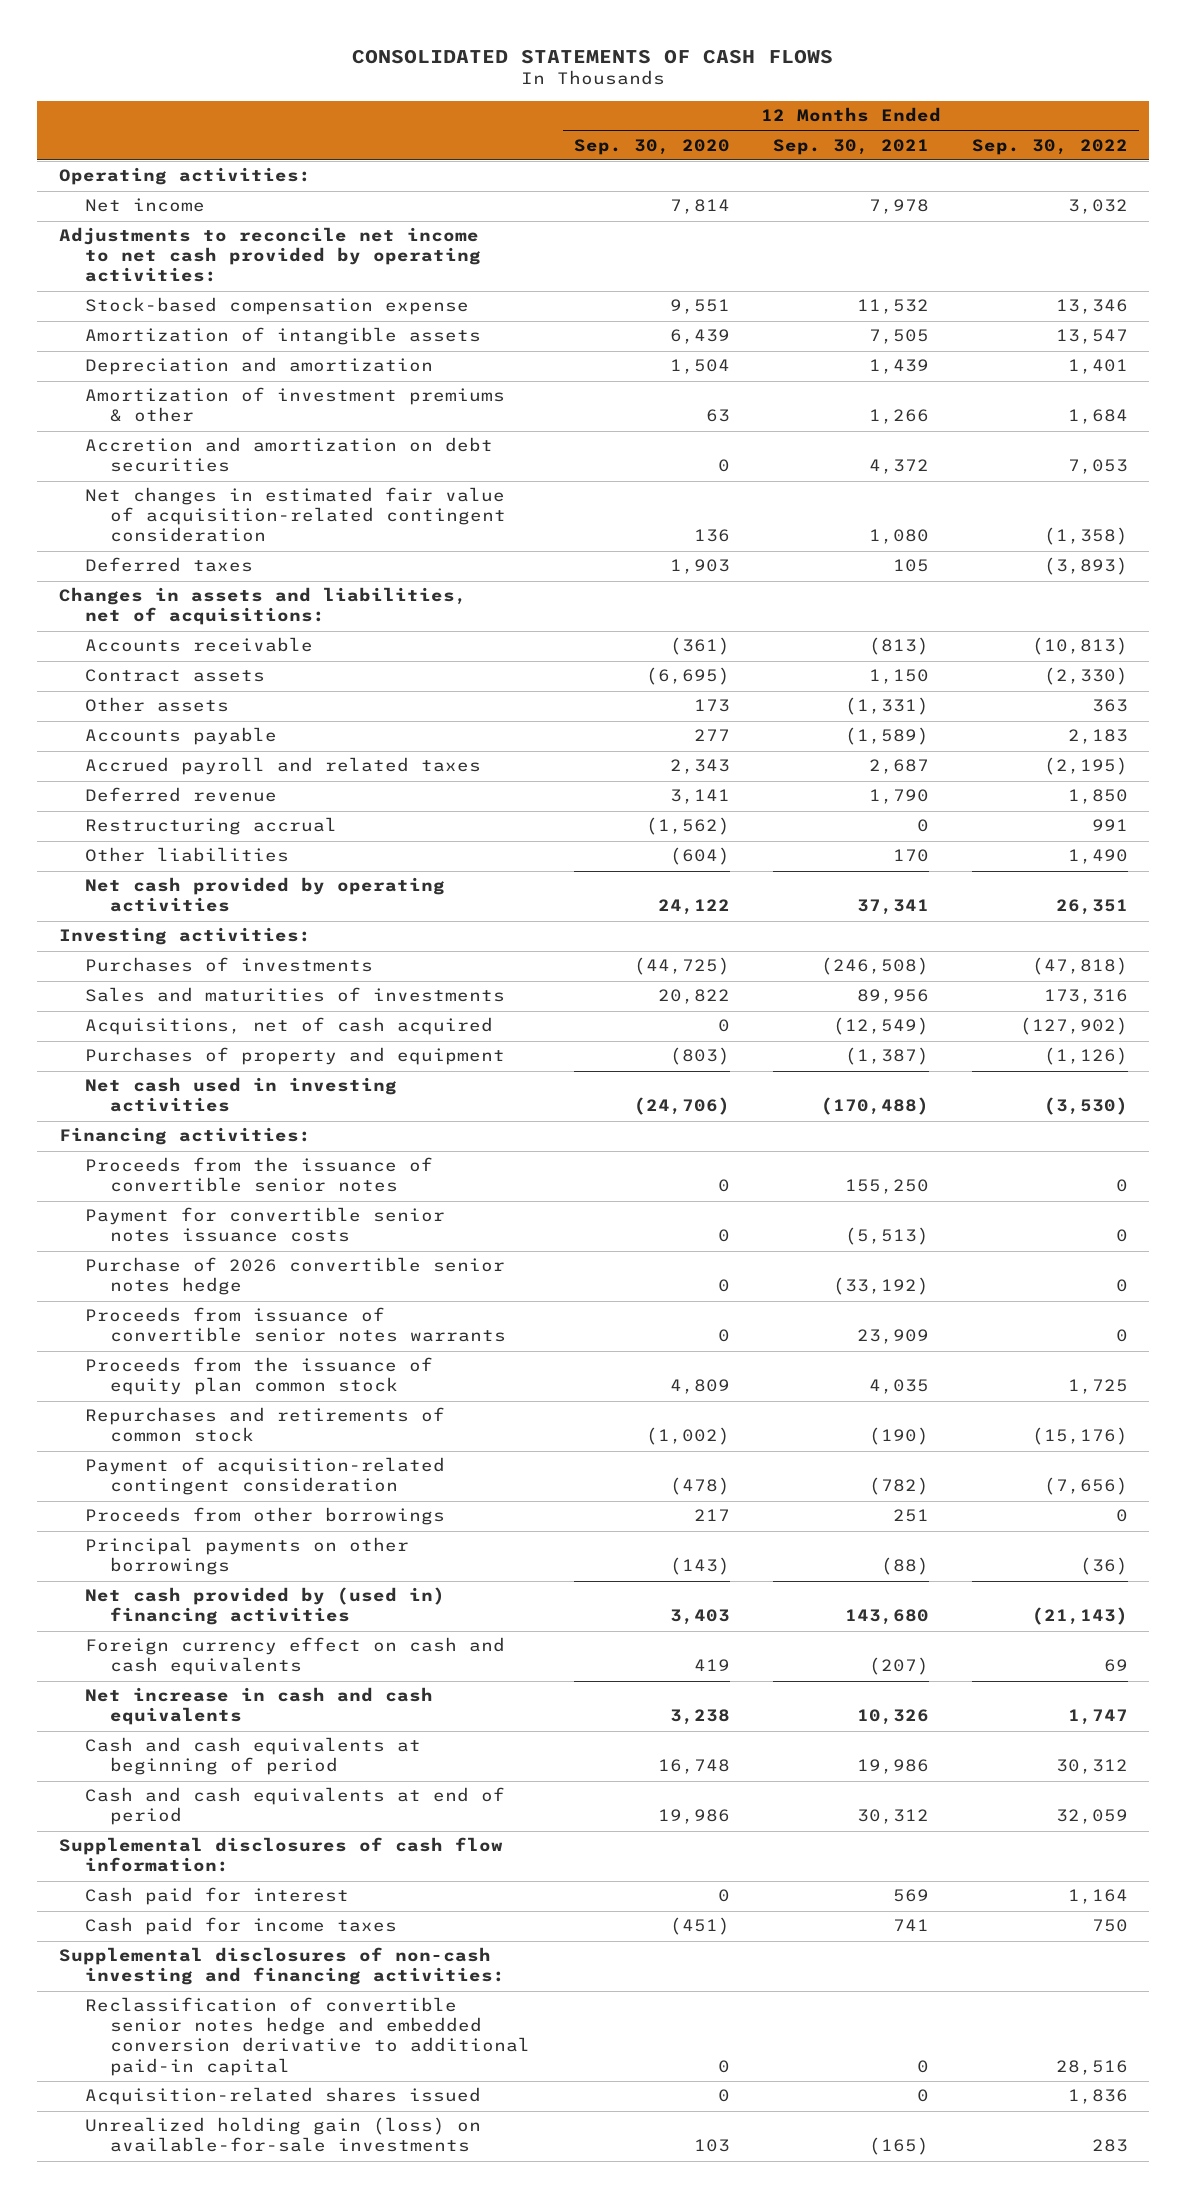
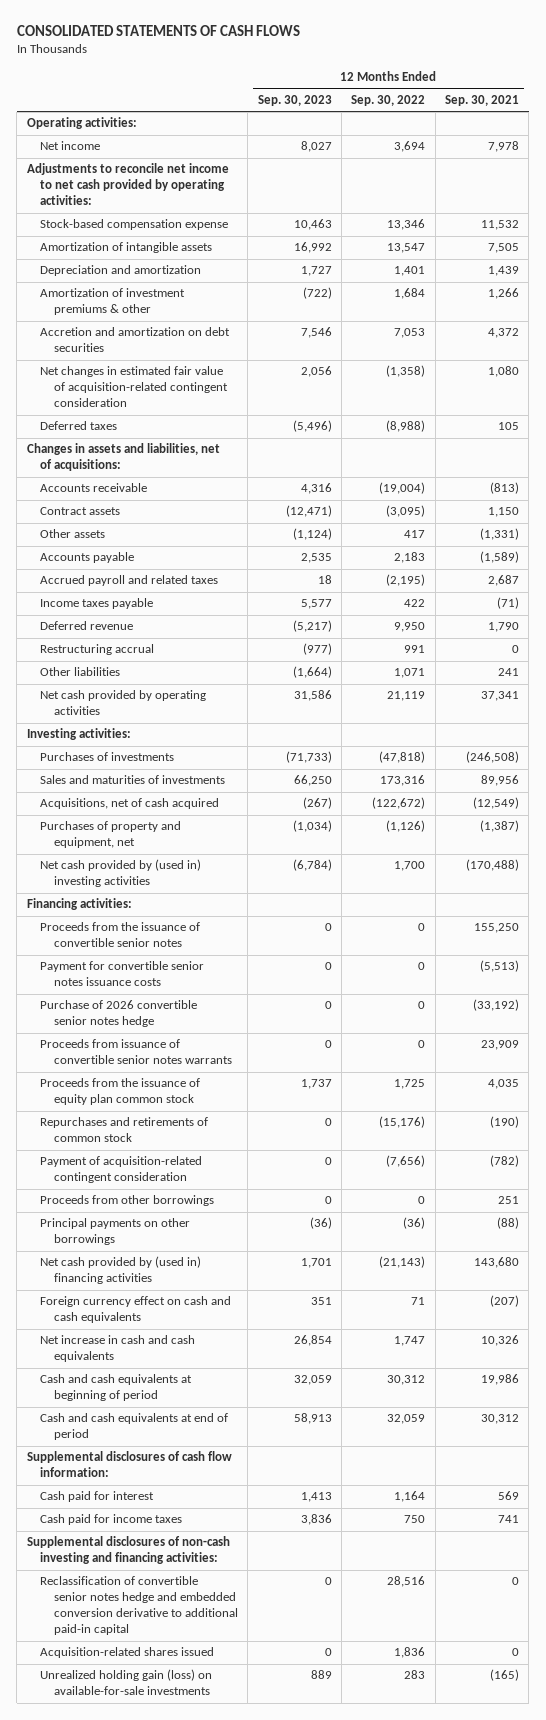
[573,138,730,155] Sep. 30, 2020 -> none
none -> [257,94,332,106] Sep. 30, 2023
[1067,199,1128,215] 3,032 -> [394,141,426,153] 3,694
[1043,557,1128,576] (3,893) -> [386,420,426,433] (8,988)
[1031,637,1128,656] (10,813) -> [379,482,426,495] (19,004)
[1043,667,1128,686] (2,330) -> [386,505,426,518] (3,095)
[1091,699,1128,713] 363 -> [404,530,426,539] 417
none -> [40,598,154,610] Income taxes payable
[1067,789,1128,805] 1,850 -> [394,622,426,633] 9,950
[892,849,929,863] 170 -> [498,668,520,677] 241
[1067,849,1128,865] 1,490 -> [394,668,426,679] 1,071
[1055,899,1128,916] 26,351 -> [387,691,426,702] 21,119
[1019,1017,1128,1036] (127,902) -> [372,797,426,810] (122,672)
[84,1047,505,1066] Purchases of property and equipment -> [40,821,182,849] Purchases of property and equipment, net
[84,1077,397,1113] Net cash used in investing activities -> [40,859,202,888] Net cash provided by (used in) investing activities
[1043,1097,1128,1116] (3,530) -> [394,861,426,872] 1,700
[1103,1659,1128,1673] 69 -> [411,1297,426,1306] 71

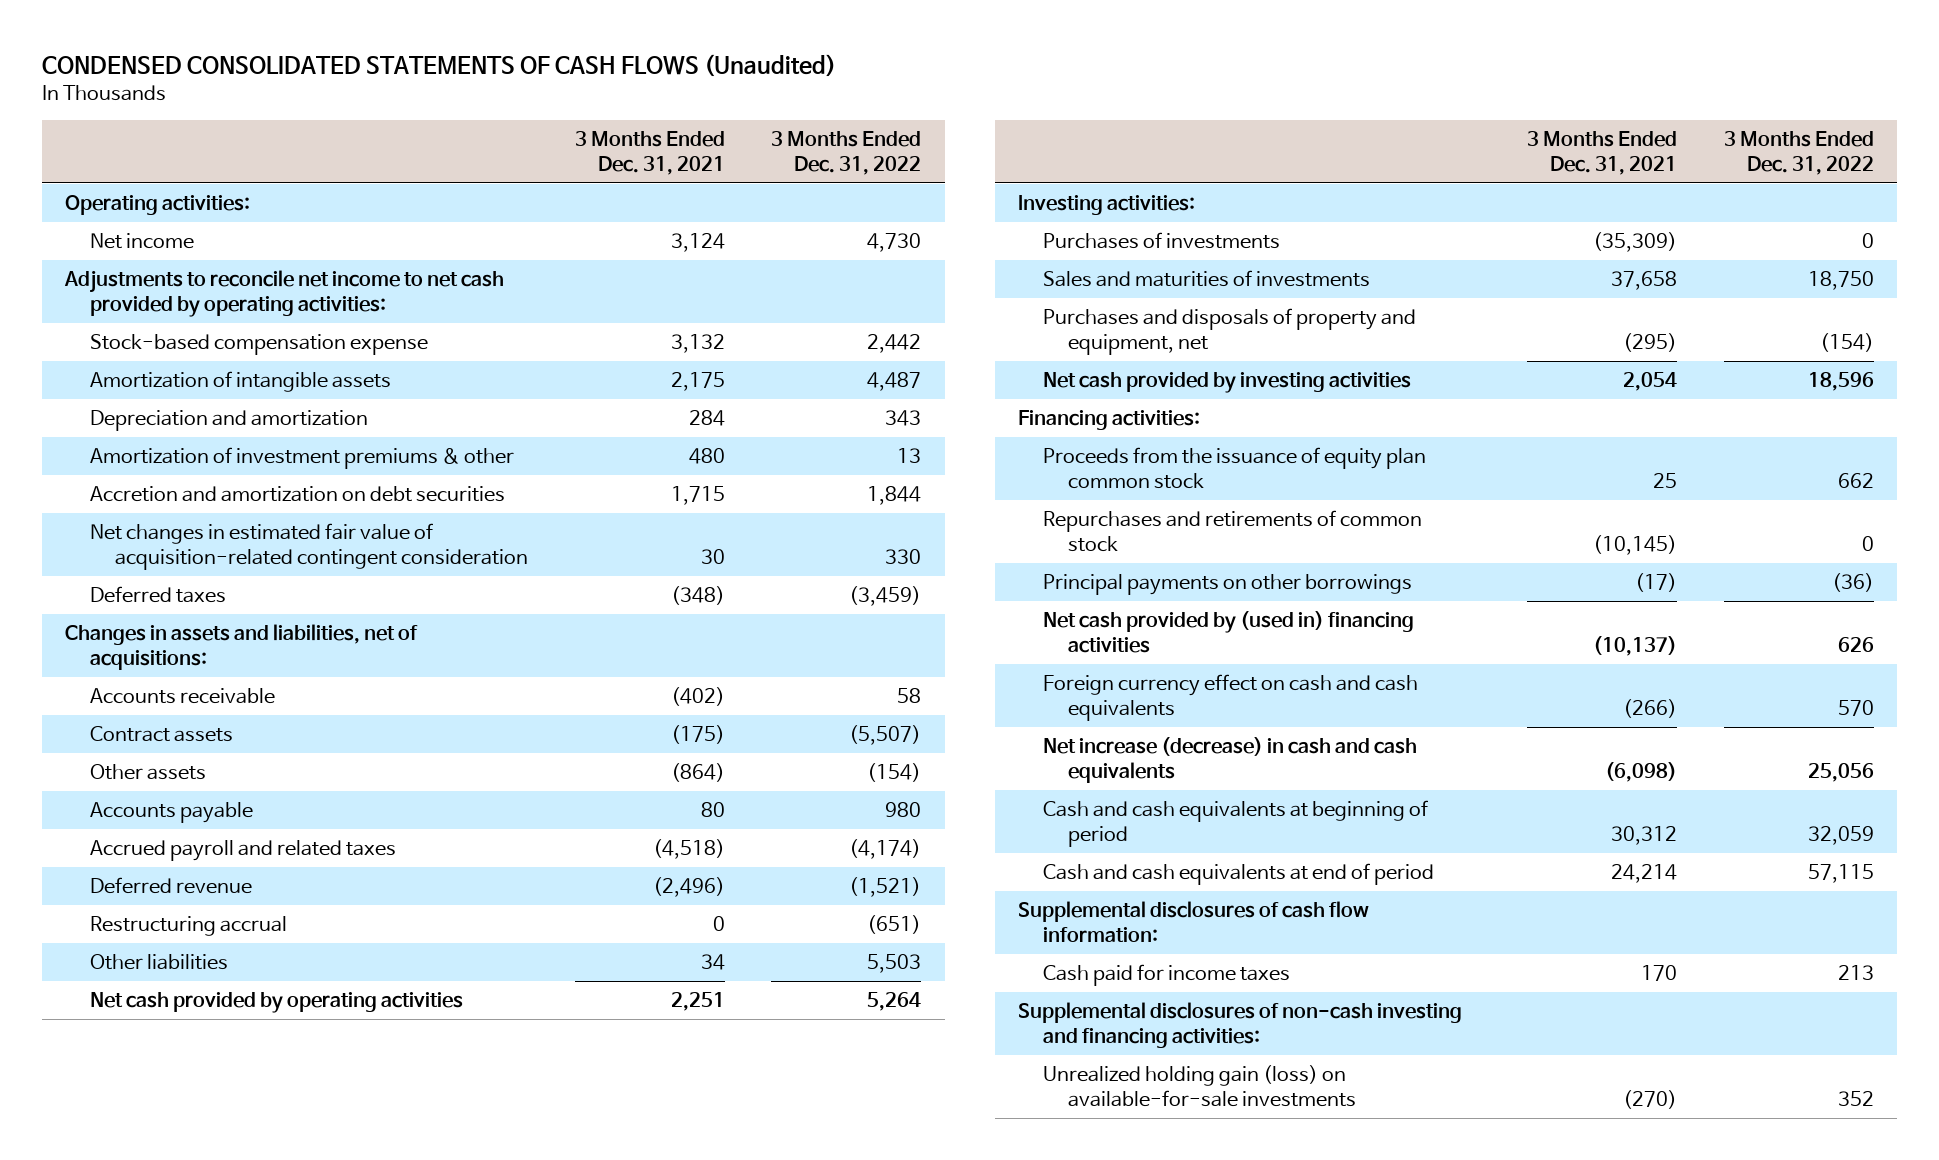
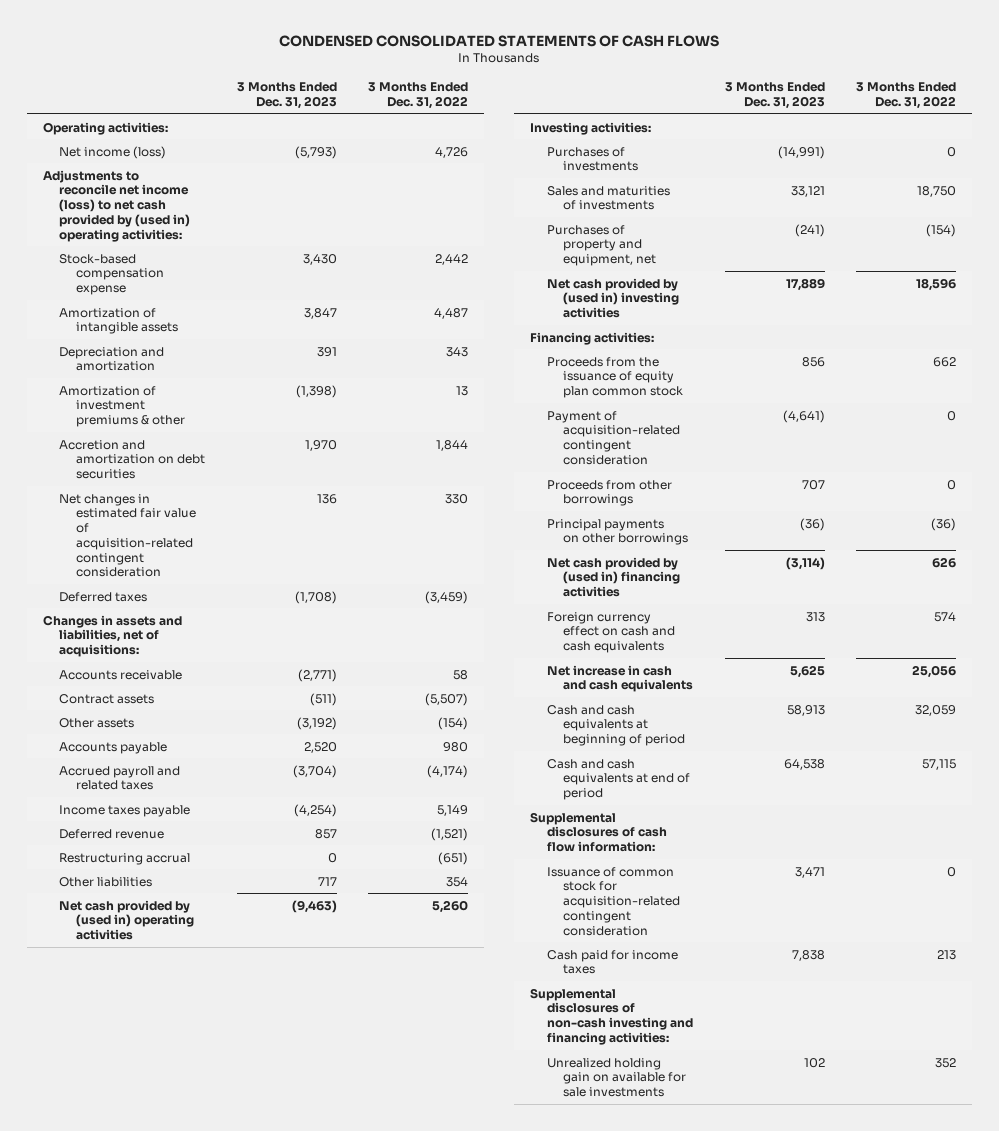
[41,54,836,78] CONDENSED CONSOLIDATED STATEMENTS OF CASH FLOWS (Unaudited) -> [279,34,720,47] CONDENSED CONSOLIDATED STATEMENTS OF CASH FLOWS
[574,131,725,176] 3 Months Ended Dec. 31, 2021 -> none
none -> [237,82,338,109] 3 Months Ended Dec. 31, 2023
[90,233,195,250] Net income -> [59,145,167,159] Net income (loss)
[867,233,922,253] 4,730 -> [435,146,469,158] 4,726
[64,270,505,318] Adjustments to reconcile net income to net cash provided by operating activities: -> [42,169,191,242] Adjustments to reconcile net income (loss) to net cash provided by (used in) operating activities:
none -> [59,804,191,817] Income taxes payable
[867,954,922,974] 5,503 -> [446,876,469,887] 354
[90,992,464,1014] Net cash provided by operating activities -> [59,899,194,941] Net cash provided by (used in) operating activities
[867,992,922,1012] 5,264 -> [432,899,469,913] 5,260
[1042,308,1416,356] Purchases and disposals of property and equipment, net -> [546,224,657,267] Purchases of property and equipment, net
[1042,372,1411,394] Net cash provided by investing activities -> [546,277,680,319] Net cash provided by (used in) investing activities
[1042,510,1422,553] Repurchases and retirements of common stock -> none
none -> [546,410,681,465] Payment of acquisition-related contingent consideration
none -> [546,479,672,507] Proceeds from other borrowings
[1838,700,1875,717] 570 -> [933,611,956,622] 574
[1042,737,1417,784] Net increase (decrease) in cash and cash equivalents -> [546,664,694,693] Net increase in cash and cash equivalents
none -> [546,866,681,936] Issuance of common stock for acquisition-related contingent consideration
[1042,1065,1356,1108] Unrealized holding gain (loss) on available-for-sale investments -> [546,1057,687,1098] Unrealized holding gain on available for sale investments

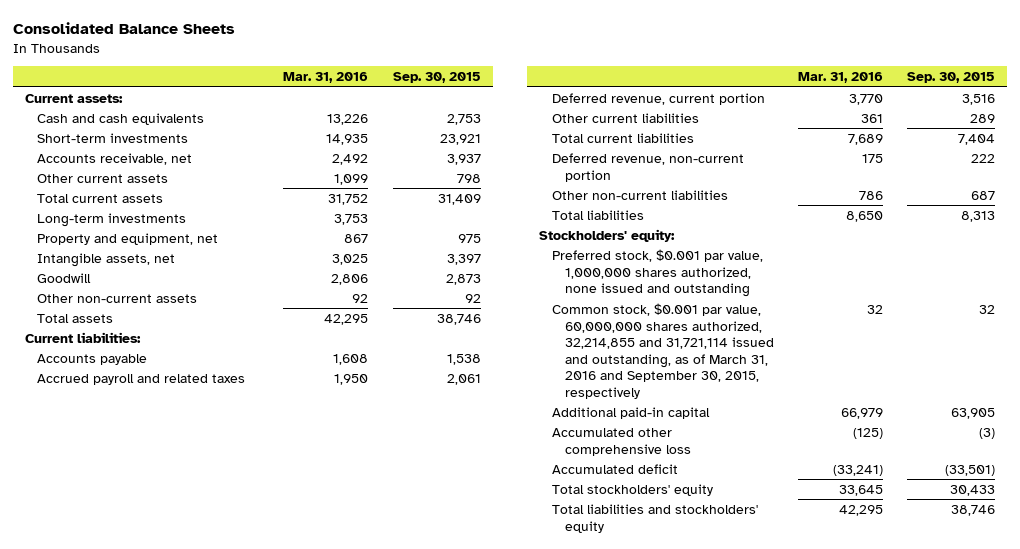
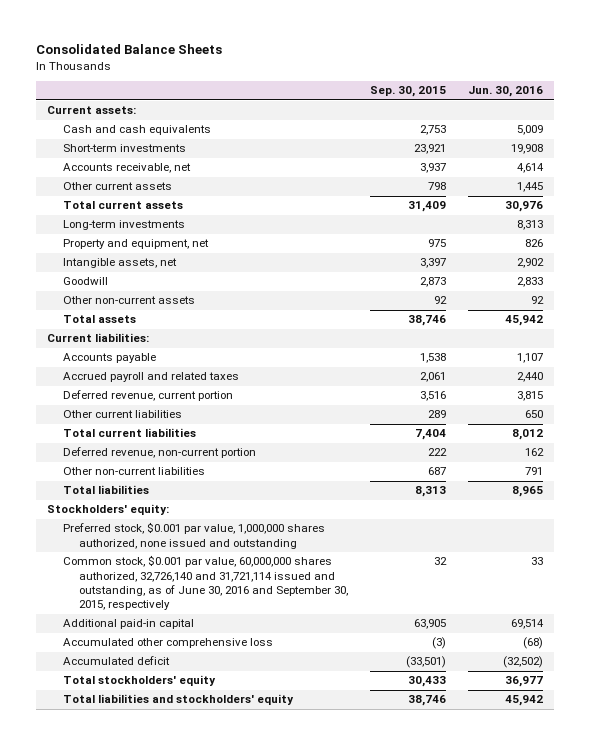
[283,72,369,84] Mar. 31, 2016 -> none
none -> [467,86,543,98] Jun. 30, 2016
[552,302,774,399] Common stock, $0.001 par value, 60,000,000 shares authorized, 32,214,855 and 31,721,114 issued and outstanding, as of March 31, 2016 and September 30, 2015, respectively -> [63,555,348,611] Common stock, $0.001 par value, 60,000,000 shares authorized, 32,726,140 and 31,721,114 issued and outstanding, as of June 30, 2016 and September 30, 2015, respectively

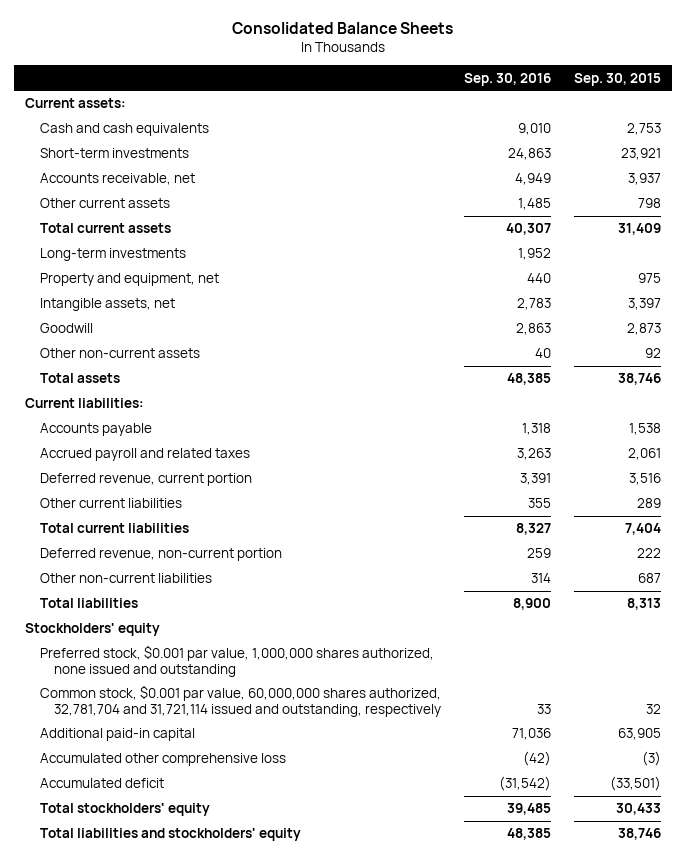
[467,86,543,98] Jun. 30, 2016 -> none
none -> [464,72,552,86] Sep. 30, 2016
[47,504,170,516] Stockholders' equity: -> [25,623,161,637] Stockholders' equity
[63,555,348,611] Common stock, $0.001 par value, 60,000,000 shares authorized, 32,726,140 and 31,721,114 issued and outstanding, as of June 30, 2016 and September 30, 2015, respectively -> [39,685,442,717] Common stock, $0.001 par value, 60,000,000 shares authorized, 32,781,704 and 31,721,114 issued and outstanding, respectively

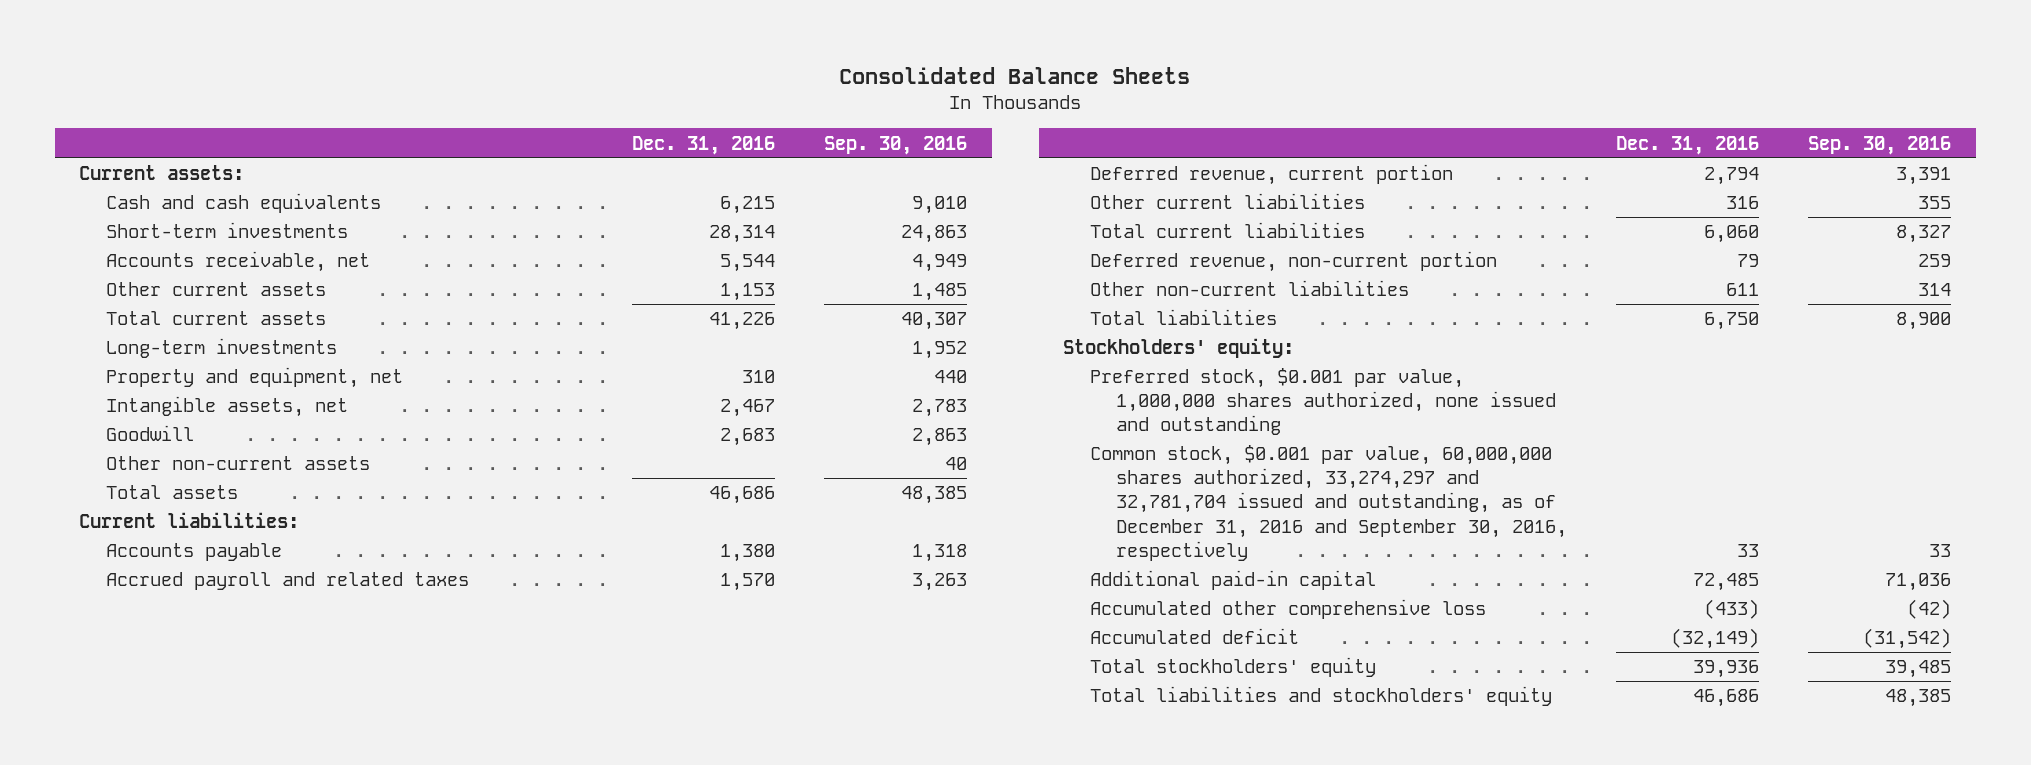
[573,72,661,86] Sep. 30, 2015 -> none
none -> [632,135,776,155] Dec. 31, 2016
[25,623,161,637] Stockholders' equity -> [1063,338,1295,359] Stockholders' equity:
[39,685,442,717] Common stock, $0.001 par value, 60,000,000 shares authorized, 32,781,704 and 31,721,114 issued and outstanding, respectively -> [1089,445,1568,561] Common stock, $0.001 par value, 60,000,000 shares authorized, 33,274,297 and 32,781,704 issued and outstanding, as of December 31, 2016 and September 30, 2016, respectively

